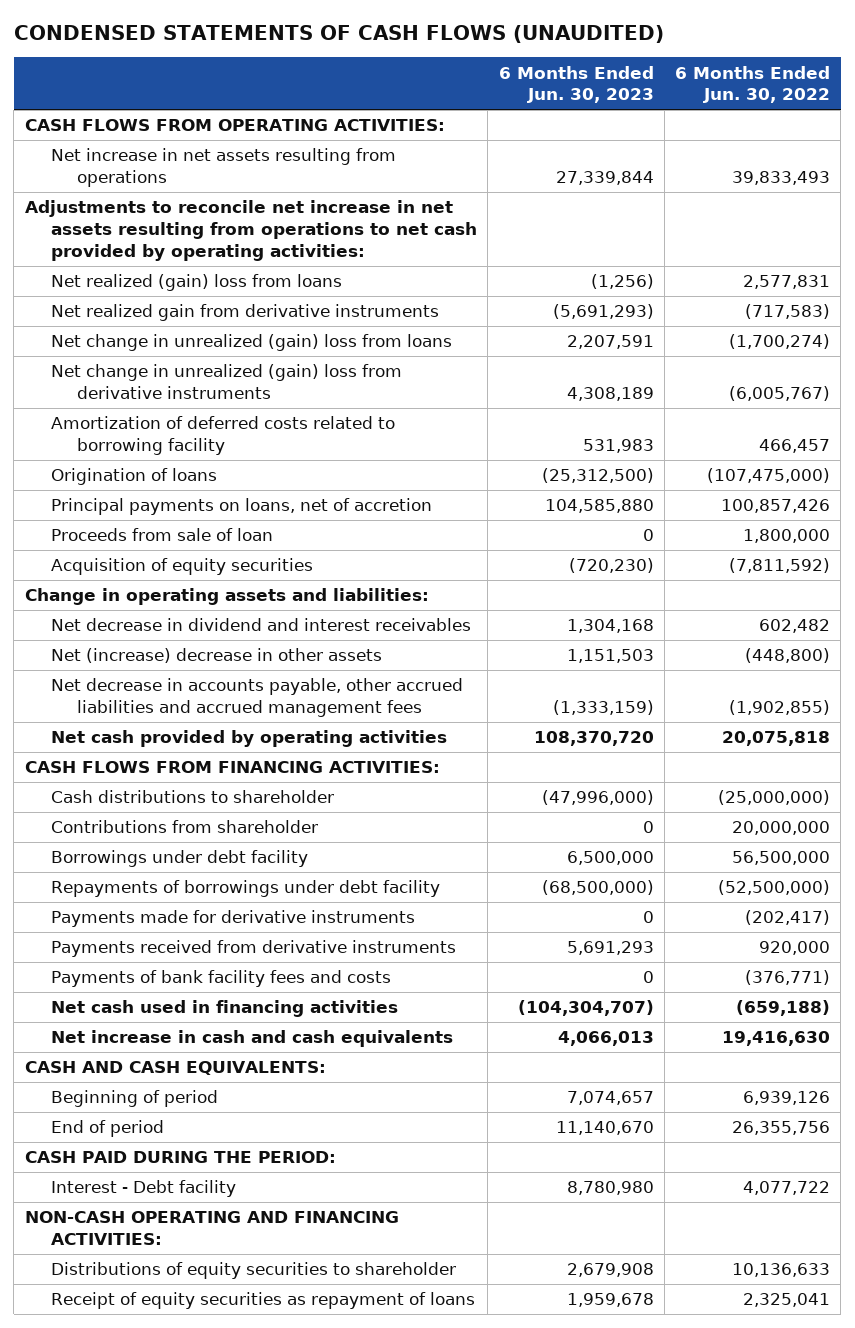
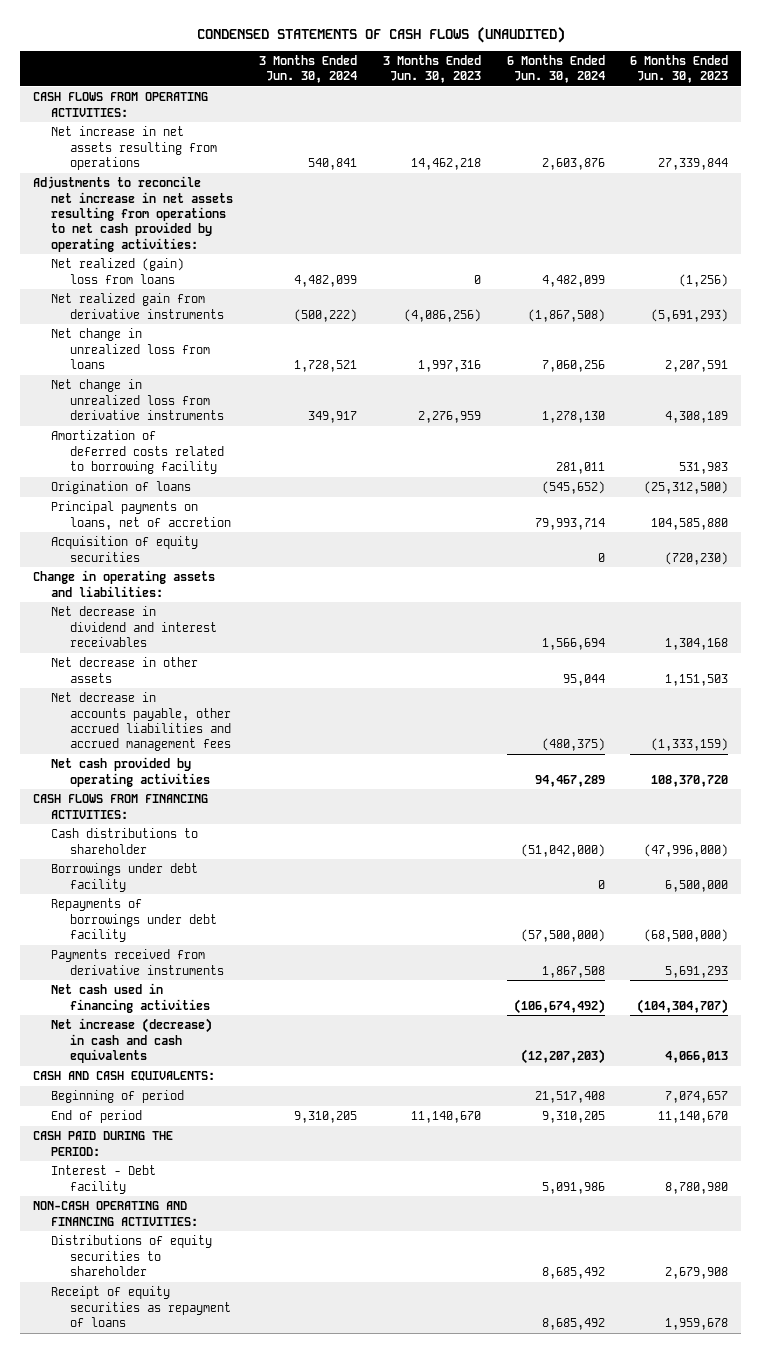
[675,65,831,104] 6 Months Ended Jun. 30, 2022 -> none
none -> [259,54,358,84] 3 Months Ended Jun. 30, 2024
none -> [382,54,481,84] 3 Months Ended Jun. 30, 2023
none -> [506,54,605,84] 6 Months Ended Jun. 30, 2024
[51,334,453,352] Net change in unrealized (gain) loss from loans -> [51,328,211,369] Net change in unrealized loss from loans
[51,364,403,399] Net change in unrealized (gain) loss from derivative instruments -> [51,379,225,420] Net change in unrealized loss from derivative instruments
[51,528,274,542] Proceeds from sale of loan -> none
[51,648,383,664] Net (increase) decrease in other assets -> [51,657,199,683] Net decrease in other assets
[51,820,319,834] Contributions from shareholder -> none
[51,910,416,928] Payments made for derivative instruments -> none
[51,970,392,988] Payments of bank facility fees and costs -> none
[51,1030,454,1048] Net increase in cash and cash equivalents -> [51,1018,213,1063] Net increase (decrease) in cash and cash equivalents

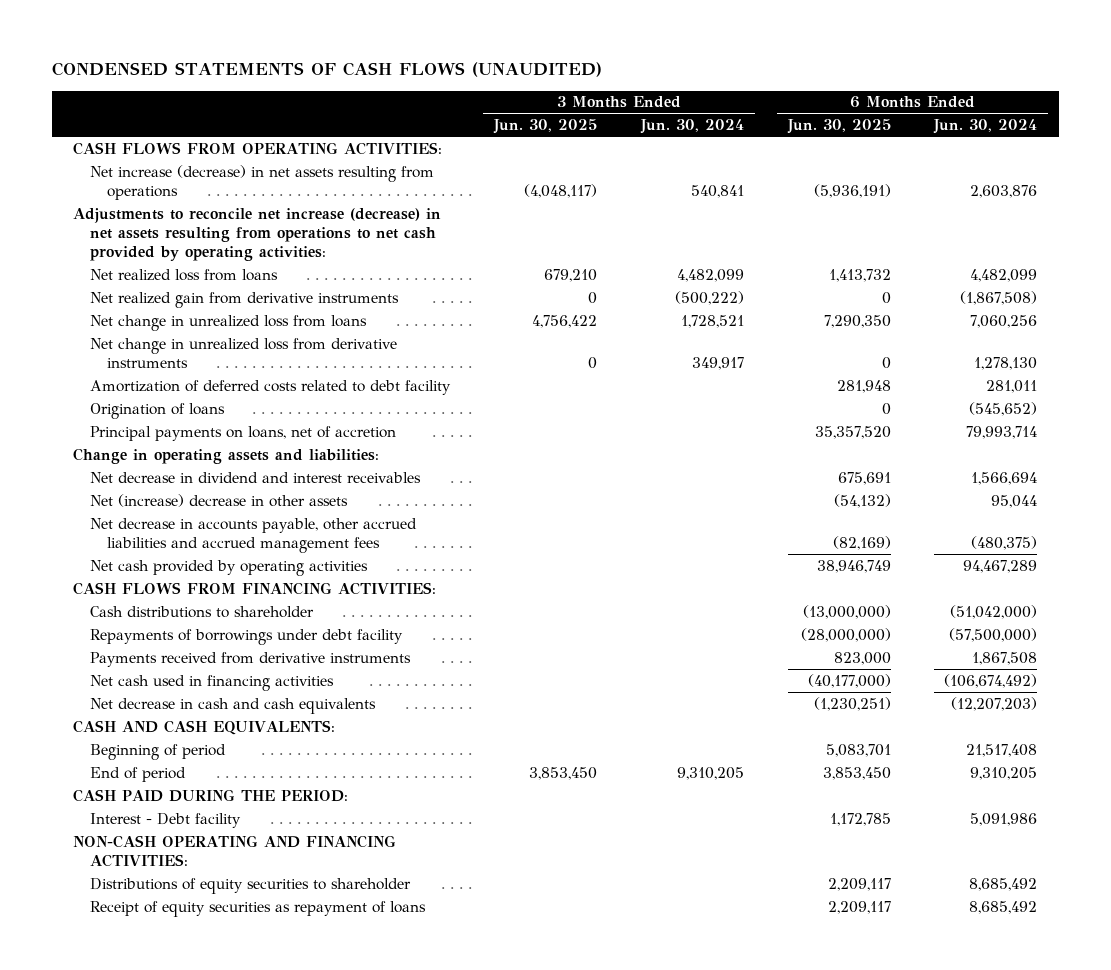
[382,54,481,84] 3 Months Ended Jun. 30, 2023 -> none
[630,54,729,84] 6 Months Ended Jun. 30, 2023 -> none
none -> [493,119,598,135] Jun. 30, 2025
none -> [786,119,891,135] Jun. 30, 2025
[51,126,218,170] Net increase in net assets resulting from operations -> [90,164,435,200] Net increase (decrease) in net assets resulting from operations
[32,176,234,252] Adjustments to reconcile net increase in net assets resulting from operations to net cash provided by operating activities: -> [73,207,442,262] Adjustments to reconcile net increase (decrease) in net assets resulting from operations to net cash provided by operating activities:
[51,258,185,284] Net realized (gain) loss from loans -> [90,268,279,281] Net realized loss from loans
[51,430,225,474] Amortization of deferred costs related to borrowing facility -> [90,379,452,395] Amortization of deferred costs related to debt facility
[51,536,199,562] Acquisition of equity securities -> none
[51,657,199,683] Net decrease in other assets -> [90,493,349,507] Net (increase) decrease in other assets
[51,863,199,892] Borrowings under debt facility -> none
[51,1018,213,1063] Net increase (decrease) in cash and cash equivalents -> [90,697,377,714] Net decrease in cash and cash equivalents

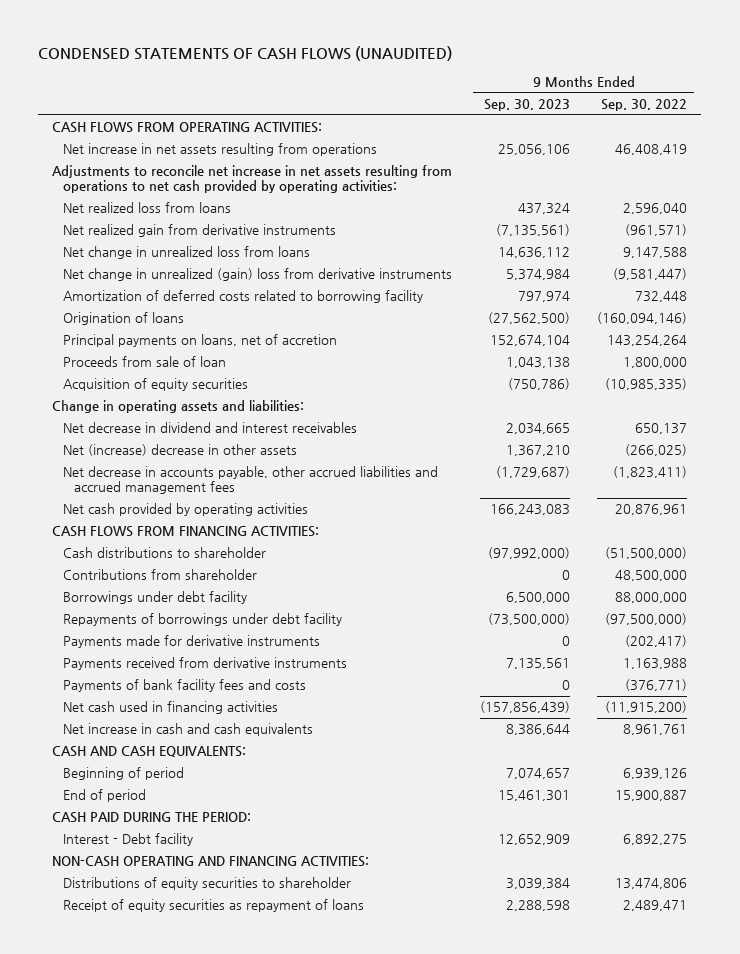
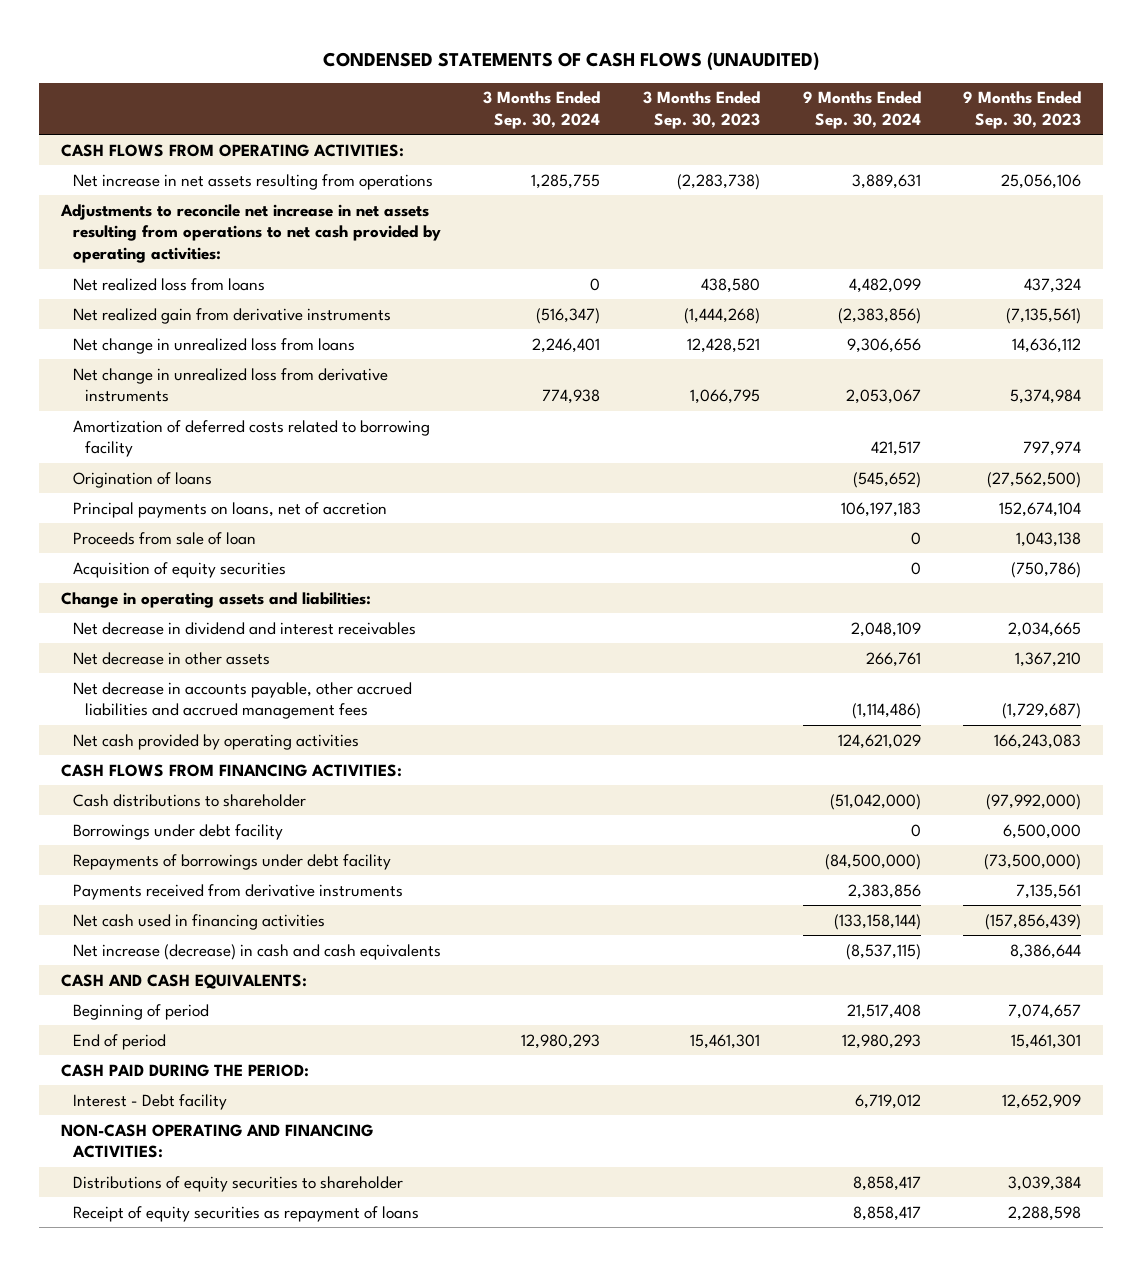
[601,99,688,112] Sep. 30, 2022 -> none
none -> [483,91,601,130] 3 Months Ended Sep. 30, 2024
none -> [643,91,761,130] 3 Months Ended Sep. 30, 2023
none -> [802,91,921,130] 9 Months Ended Sep. 30, 2024
[63,268,453,282] Net change in unrealized (gain) loss from derivative instruments -> [72,367,388,403] Net change in unrealized loss from derivative instruments
[63,444,298,457] Net (increase) decrease in other assets -> [72,651,270,665] Net decrease in other assets
[63,569,258,581] Contributions from shareholder -> none
[63,635,321,649] Payments made for derivative instruments -> none
[63,679,307,693] Payments of bank facility fees and costs -> none
[63,723,314,737] Net increase in cash and cash equivalents -> [72,943,441,960] Net increase (decrease) in cash and cash equivalents

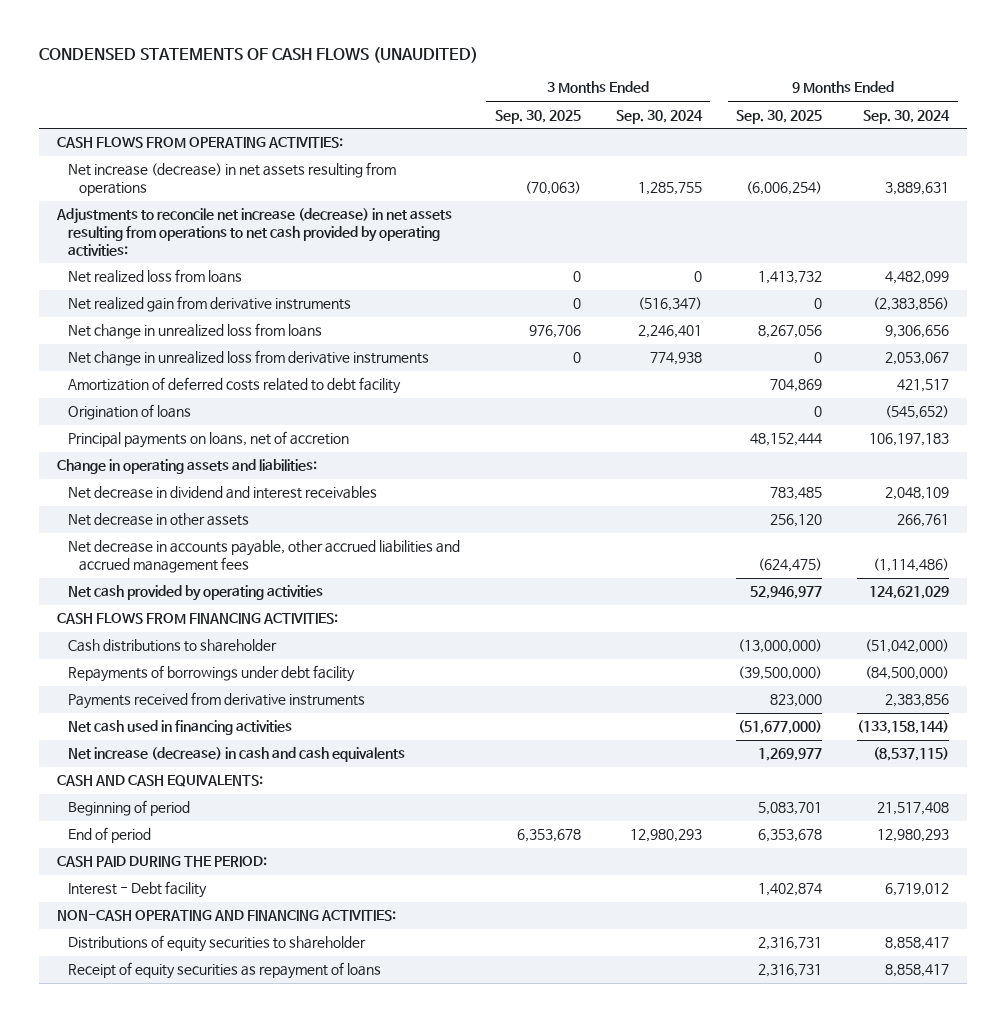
[643,91,761,130] 3 Months Ended Sep. 30, 2023 -> none
[963,91,1082,130] 9 Months Ended Sep. 30, 2023 -> none
none -> [494,109,581,124] Sep. 30, 2025
none -> [736,109,823,124] Sep. 30, 2025
[72,173,433,190] Net increase in net assets resulting from operations -> [67,162,396,196] Net increase (decrease) in net assets resulting from operations
[59,203,441,264] Adjustments to reconcile net increase in net assets resulting from operations to net cash provided by operating activities: -> [55,208,452,256] Adjustments to reconcile net increase (decrease) in net assets resulting from operations to net cash provided by operating activities:
[72,419,430,458] Amortization of deferred costs related to borrowing facility -> [67,377,401,395] Amortization of deferred costs related to debt facility
[72,531,256,545] Proceeds from sale of loan -> none
[72,561,286,578] Acquisition of equity securities -> none
[72,823,283,840] Borrowings under debt facility -> none

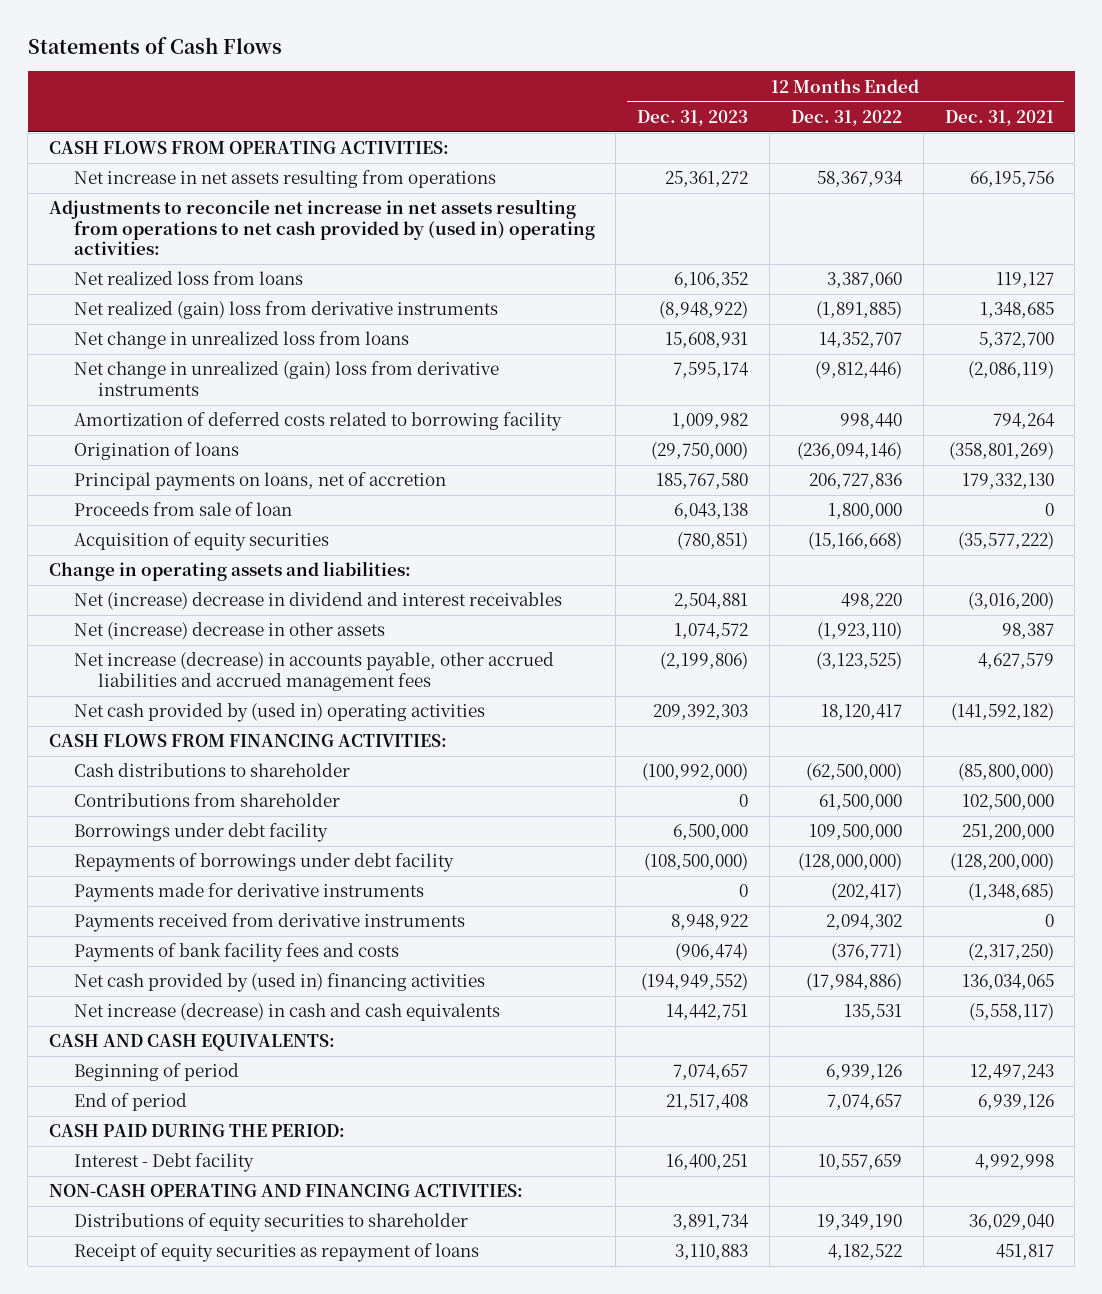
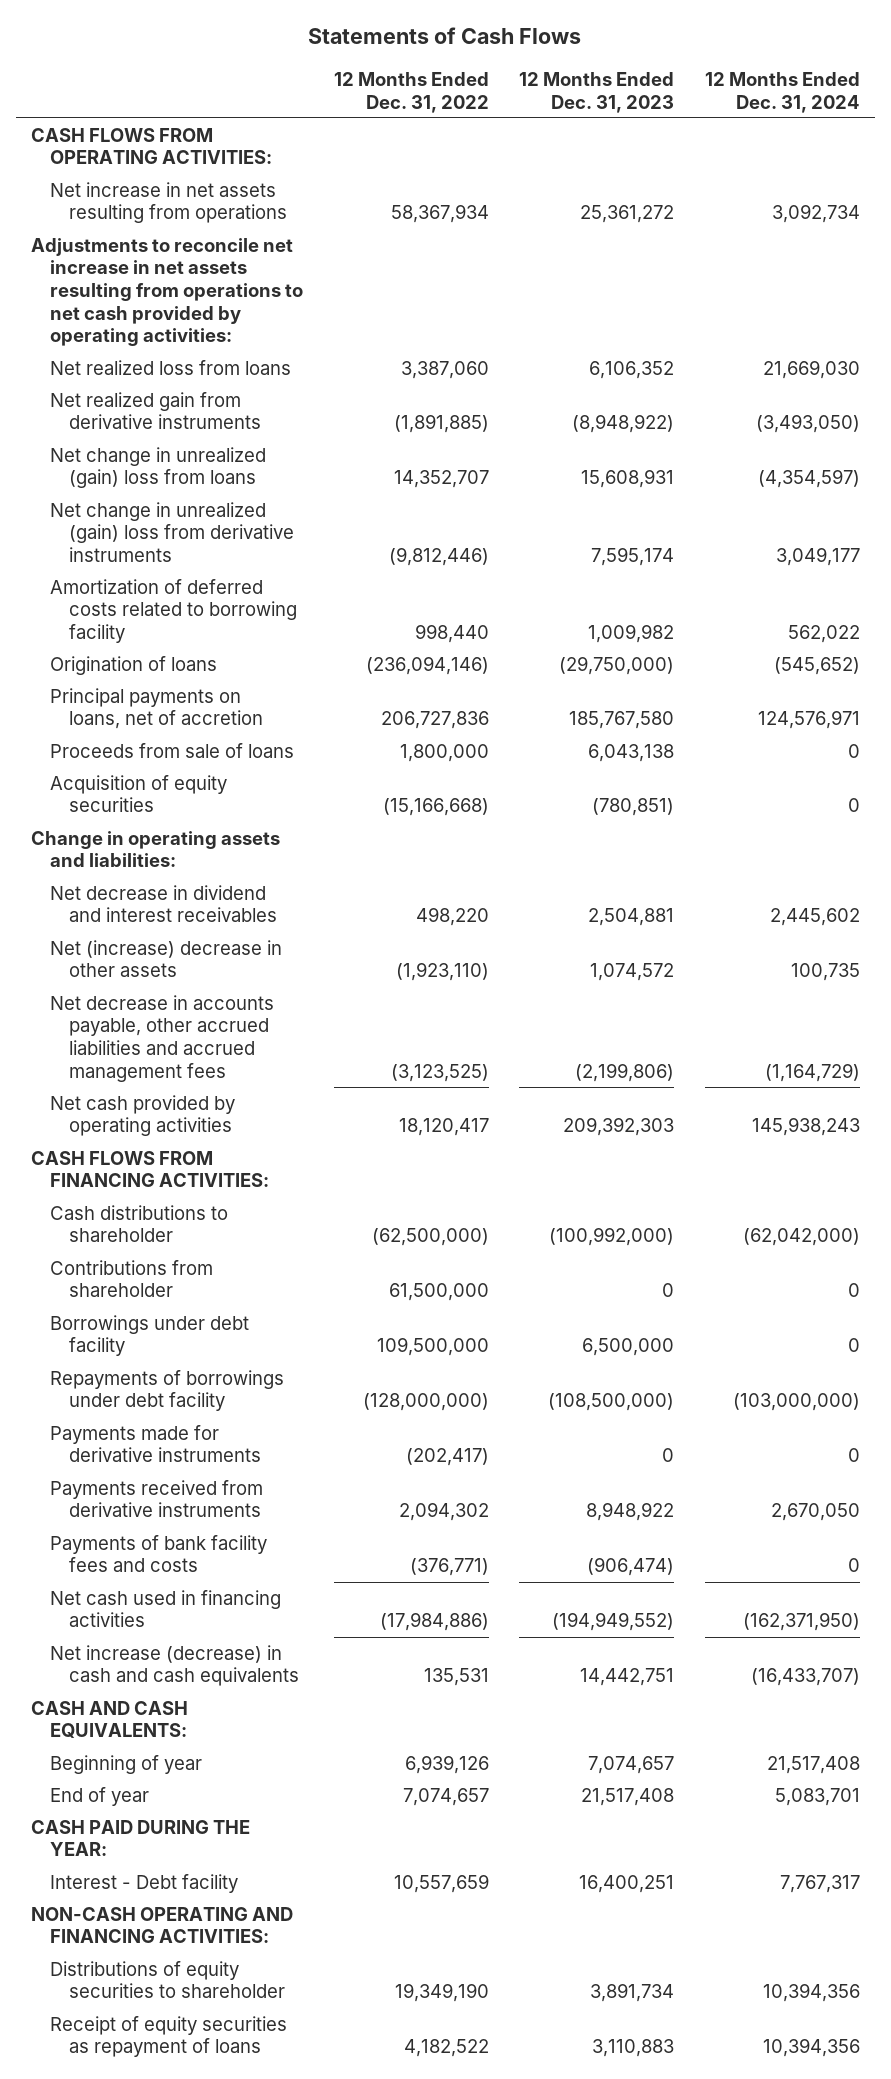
[944,109,1054,126] Dec. 31, 2021 -> none
none -> [704,71,860,113] 12 Months Ended Dec. 31, 2024
[48,199,595,256] Adjustments to reconcile net increase in net assets resulting from operations to net cash provided by (used in) operating activities: -> [31,237,303,347] Adjustments to reconcile net increase in net assets resulting from operations to net cash provided by operating activities:
[73,301,498,320] Net realized (gain) loss from derivative instruments -> [49,391,261,430] Net realized gain from derivative instruments
[73,331,409,350] Net change in unrealized loss from loans -> [49,446,266,489] Net change in unrealized (gain) loss from loans
[73,502,292,517] Proceeds from sale of loan -> [49,742,294,758] Proceeds from sale of loans
[73,592,562,611] Net (increase) decrease in dividend and interest receivables -> [49,884,277,923] Net decrease in dividend and interest receivables
[73,652,554,691] Net increase (decrease) in accounts payable, other accrued liabilities and accrued management fees -> [49,994,274,1082] Net decrease in accounts payable, other accrued liabilities and accrued management fees
[73,703,485,723] Net cash provided by (used in) operating activities -> [49,1094,235,1137] Net cash provided by operating activities
[73,973,485,993] Net cash provided by (used in) financing activities -> [49,1589,281,1628] Net cash used in financing activities
[73,1063,239,1082] Beginning of period -> [49,1754,202,1774] Beginning of year
[73,1093,187,1112] End of period -> [49,1786,149,1806] End of year
[48,1124,345,1138] CASH PAID DURING THE PERIOD: -> [31,1819,251,1857] CASH PAID DURING THE YEAR:

